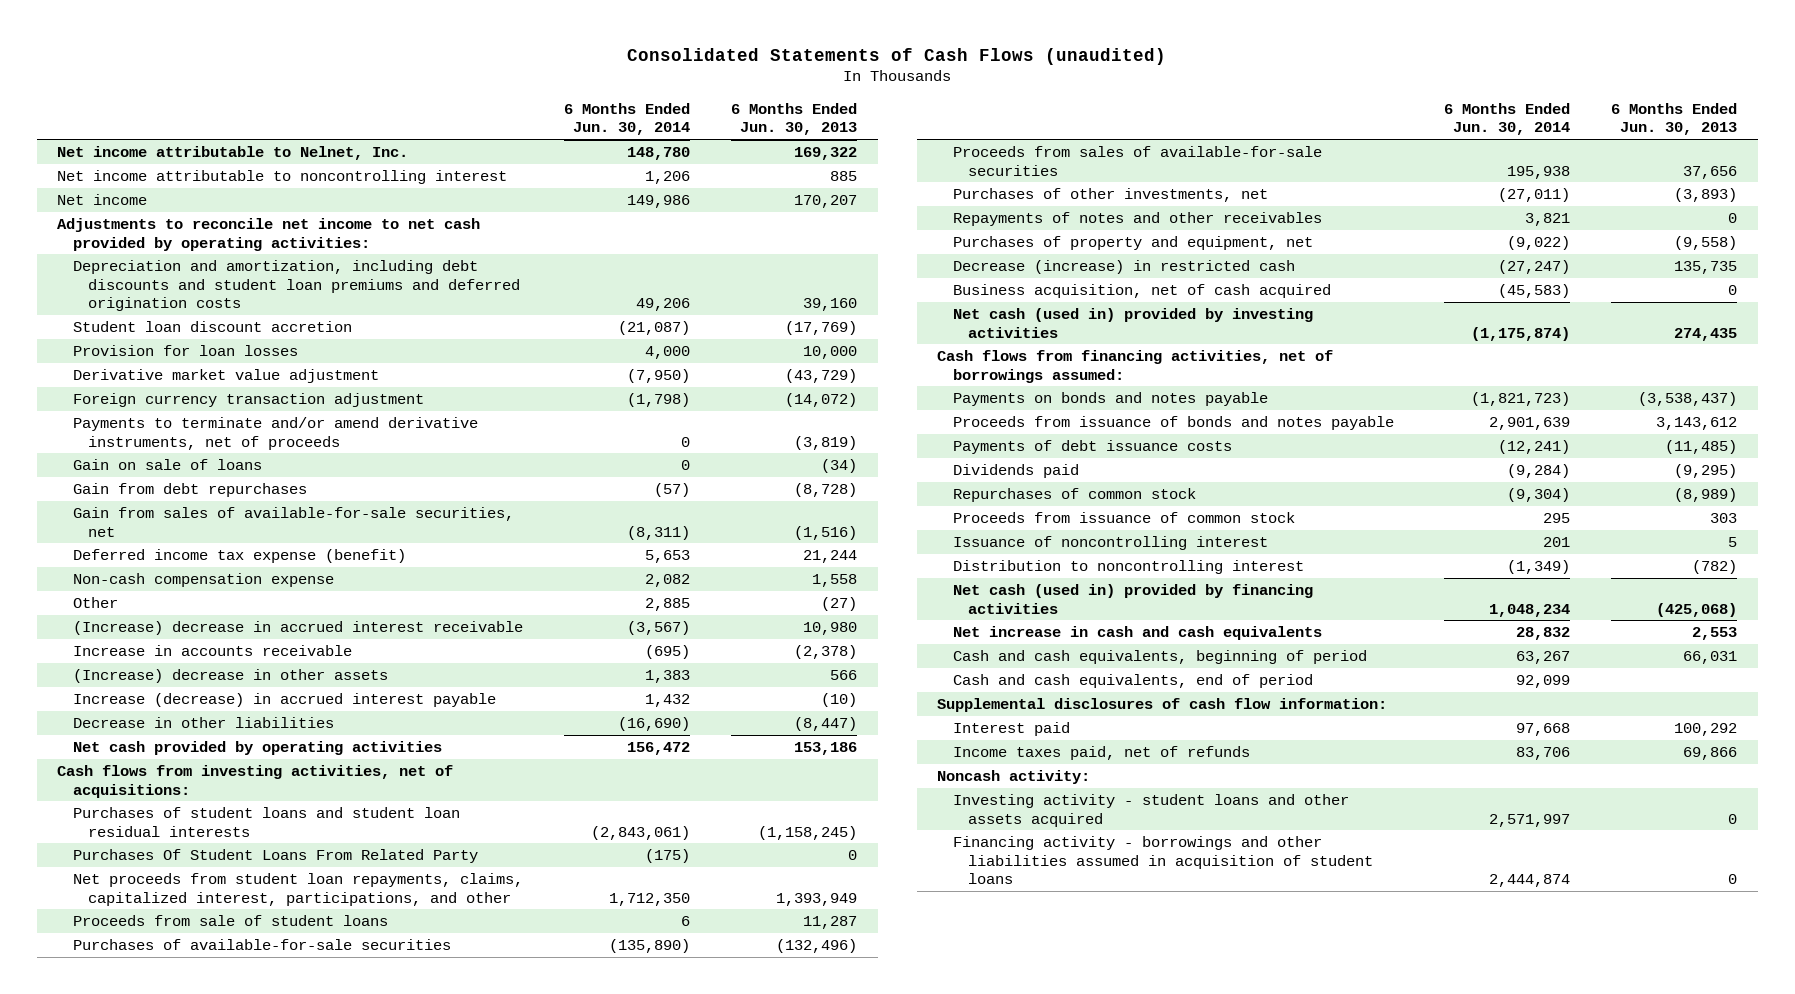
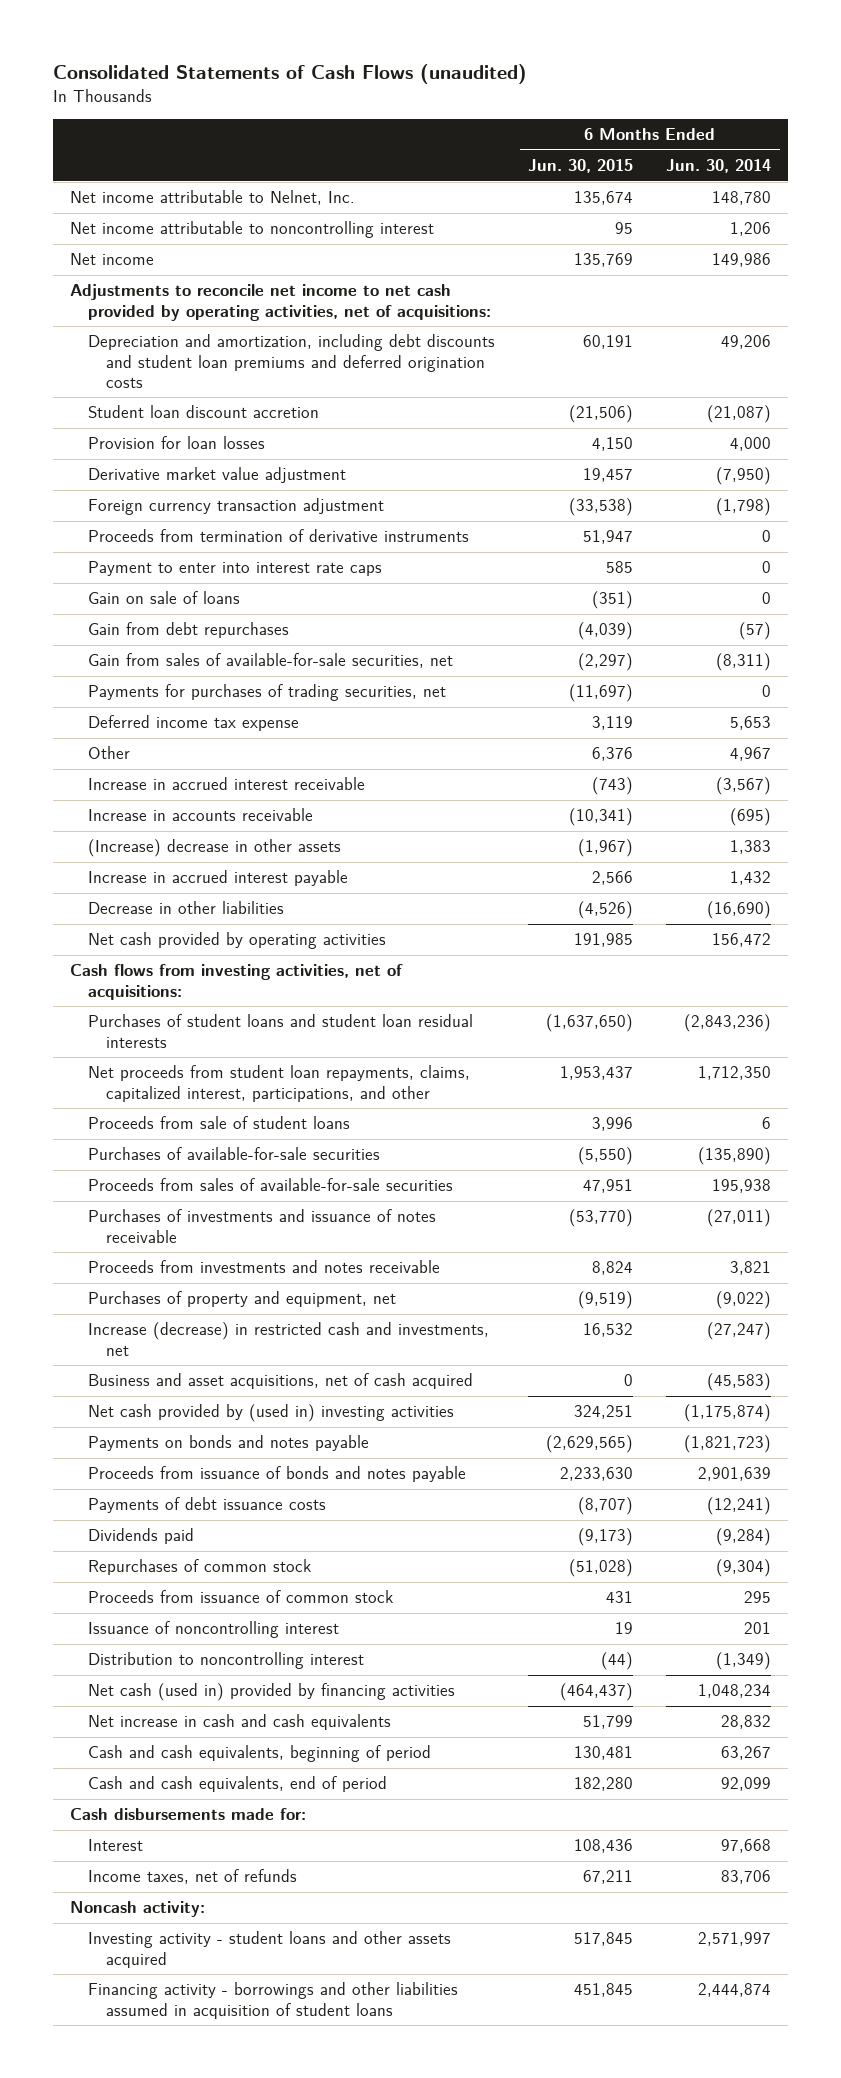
[731,102,858,136] 6 Months Ended Jun. 30, 2013 -> none
none -> [527,159,633,174] Jun. 30, 2015
[57,218,481,251] Adjustments to reconcile net income to net cash provided by operating activities: -> [69,284,491,321] Adjustments to reconcile net income to net cash provided by operating activities, net of acquisitions:
[72,417,478,450] Payments to terminate and/or amend derivative instruments, net of proceeds -> none
none -> [87,529,469,543] Proceeds from termination of derivative instruments
none -> [87,561,382,577] Payment to enter into interest rate caps
[72,573,334,588] Non-cash compensation expense -> none
none -> [87,684,446,702] Payments for purchases of trading securities, net
[72,549,406,564] Deferred income tax expense (benefit) -> [87,715,299,732] Deferred income tax expense
[645,598,691,612] 2,885 -> [730,747,772,762] 4,967
[72,621,523,636] (Increase) decrease in accrued interest receivable -> [87,777,365,791] Increase in accrued interest receivable
[72,693,496,708] Increase (decrease) in accrued interest payable -> [87,870,348,887] Increase in accrued interest payable
[72,849,478,864] Purchases Of Student Loans From Related Party -> none
[591,825,691,840] (2,843,061) -> [684,1014,772,1033] (2,843,236)
[952,188,1268,203] Purchases of other investments, net -> [87,1209,436,1243] Purchases of investments and issuance of notes receivable
[952,212,1322,227] Repayments of notes and other receivables -> [87,1260,440,1274] Proceeds from investments and notes receivable
[937,350,1334,383] Cash flows from financing activities, net of borrowings assumed: -> none
[952,260,1295,275] Decrease (increase) in restricted cash -> [87,1322,489,1356] Increase (decrease) in restricted cash and investments, net
[952,284,1331,299] Business acquisition, net of cash acquired -> [87,1373,473,1390] Business and asset acquisitions, net of cash acquired
[952,308,1313,338] Net cash (used in) provided by investing activities -> [87,1404,454,1423] Net cash provided by (used in) investing activities
[937,698,1388,713] Supplemental disclosures of cash flow information: -> none
none -> [69,1808,306,1821] Cash disbursements made for:
[952,722,1070,737] Interest paid -> [87,1839,143,1852] Interest
[952,746,1250,761] Income taxes paid, net of refunds -> [87,1869,297,1885] Income taxes, net of refunds

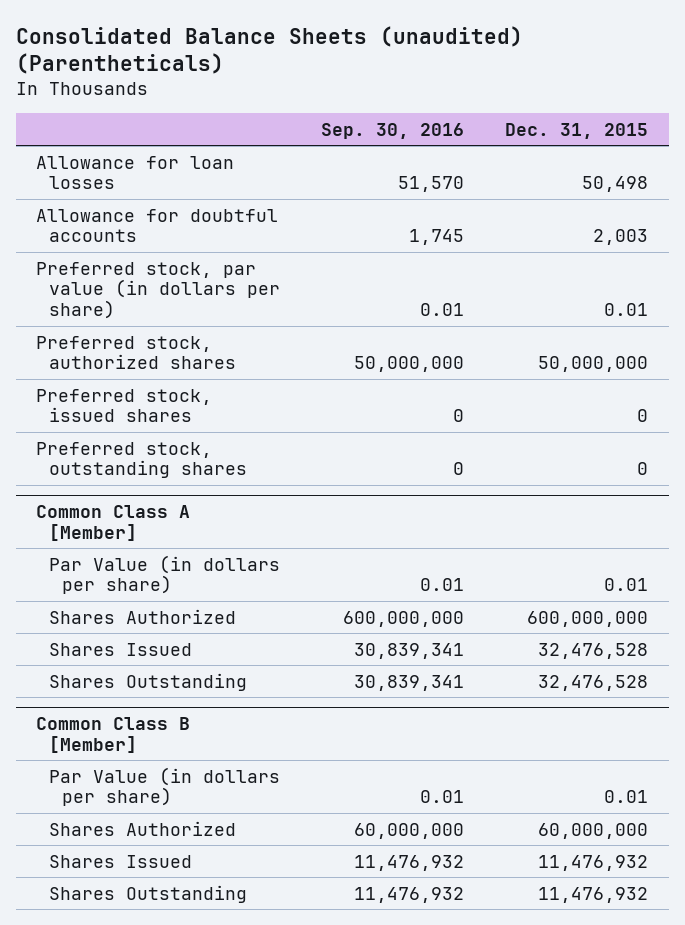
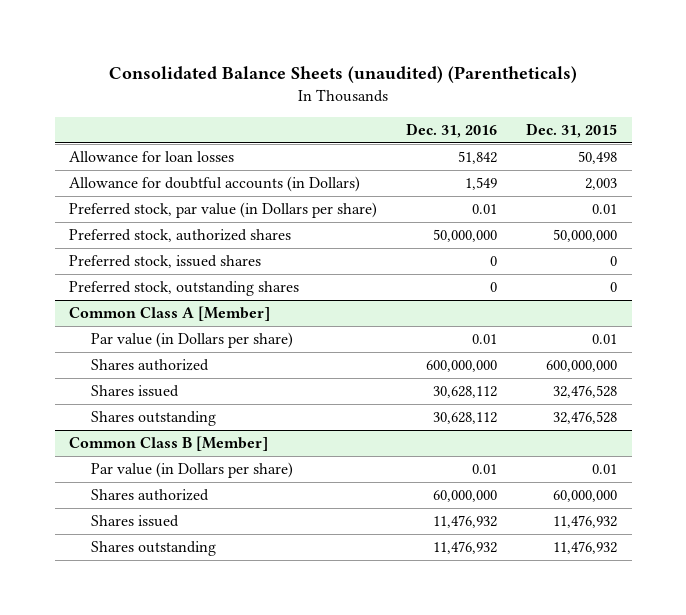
[321,122,465,139] Sep. 30, 2016 -> none
none -> [406,122,498,138] Dec. 31, 2016
[36,208,279,243] Allowance for doubtful accounts -> [69,176,361,193] Allowance for doubtful accounts (in Dollars)
[36,261,281,320] Preferred stock, par value (in dollars per share) -> [69,202,378,219] Preferred stock, par value (in Dollars per share)
[49,554,281,595] Par Value (in dollars per share) -> [90,332,293,349] Par value (in Dollars per share)
[49,608,237,624] Shares Authorized -> [90,359,209,372] Shares authorized
[49,642,193,656] Shares Issued -> [90,385,179,398] Shares issued
[49,672,248,691] Shares Outstanding -> [90,411,216,427] Shares outstanding
[49,766,281,807] Par Value (in dollars per share) -> [90,462,293,479] Par value (in Dollars per share)
[49,820,237,836] Shares Authorized -> [90,489,209,502] Shares authorized
[49,854,193,868] Shares Issued -> [90,515,179,528] Shares issued
[49,884,248,903] Shares Outstanding -> [90,541,216,557] Shares outstanding

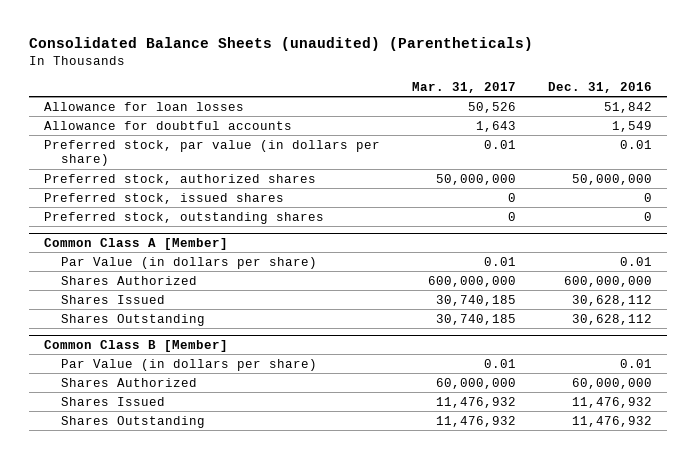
[526,122,618,138] Dec. 31, 2015 -> none
none -> [411,82,516,94] Mar. 31, 2017
[69,176,361,193] Allowance for doubtful accounts (in Dollars) -> [44,120,293,130] Allowance for doubtful accounts
[69,202,378,219] Preferred stock, par value (in Dollars per share) -> [44,139,381,167] Preferred stock, par value (in dollars per share)
[90,332,293,349] Par value (in Dollars per share) -> [60,256,317,269] Par Value (in dollars per share)
[90,359,209,372] Shares authorized -> [60,275,197,285] Shares Authorized
[90,385,179,398] Shares issued -> [60,294,165,304] Shares Issued
[90,411,216,427] Shares outstanding -> [60,313,205,326] Shares Outstanding
[90,462,293,479] Par value (in Dollars per share) -> [60,358,317,371] Par Value (in dollars per share)
[90,489,209,502] Shares authorized -> [60,377,197,387] Shares Authorized
[90,515,179,528] Shares issued -> [60,396,165,406] Shares Issued
[90,541,216,557] Shares outstanding -> [60,415,205,428] Shares Outstanding

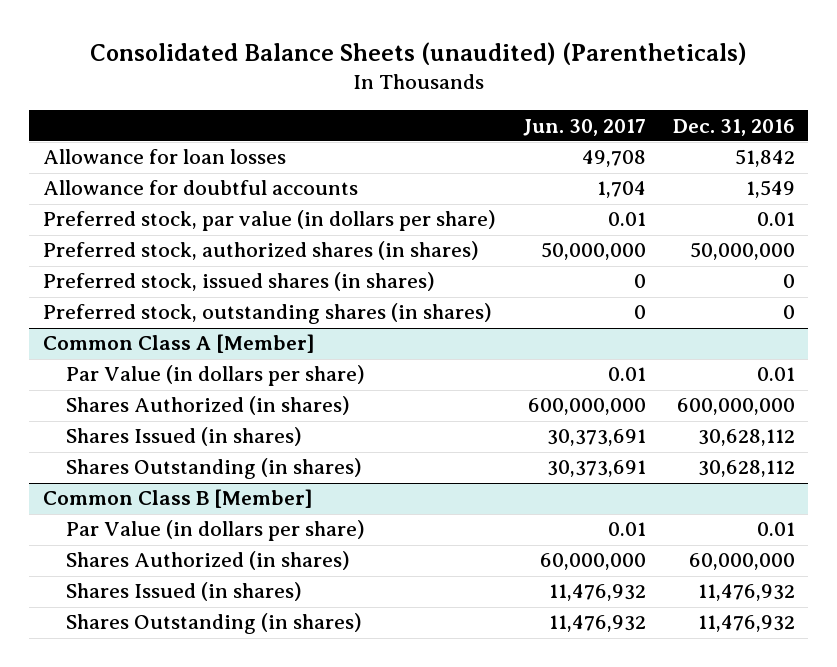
[411,82,516,94] Mar. 31, 2017 -> none
none -> [522,118,646,136] Jun. 30, 2017
[44,173,317,185] Preferred stock, authorized shares -> [42,241,479,261] Preferred stock, authorized shares (in shares)
[44,192,285,204] Preferred stock, issued shares -> [42,272,435,292] Preferred stock, issued shares (in shares)
[44,211,325,224] Preferred stock, outstanding shares -> [42,303,492,325] Preferred stock, outstanding shares (in shares)
[60,275,197,285] Shares Authorized -> [65,396,350,416] Shares Authorized (in shares)
[60,294,165,304] Shares Issued -> [65,427,302,447] Shares Issued (in shares)
[60,313,205,326] Shares Outstanding -> [65,458,362,480] Shares Outstanding (in shares)
[60,377,197,387] Shares Authorized -> [65,551,350,571] Shares Authorized (in shares)
[60,396,165,406] Shares Issued -> [65,582,302,602] Shares Issued (in shares)
[60,415,205,428] Shares Outstanding -> [65,613,362,635] Shares Outstanding (in shares)

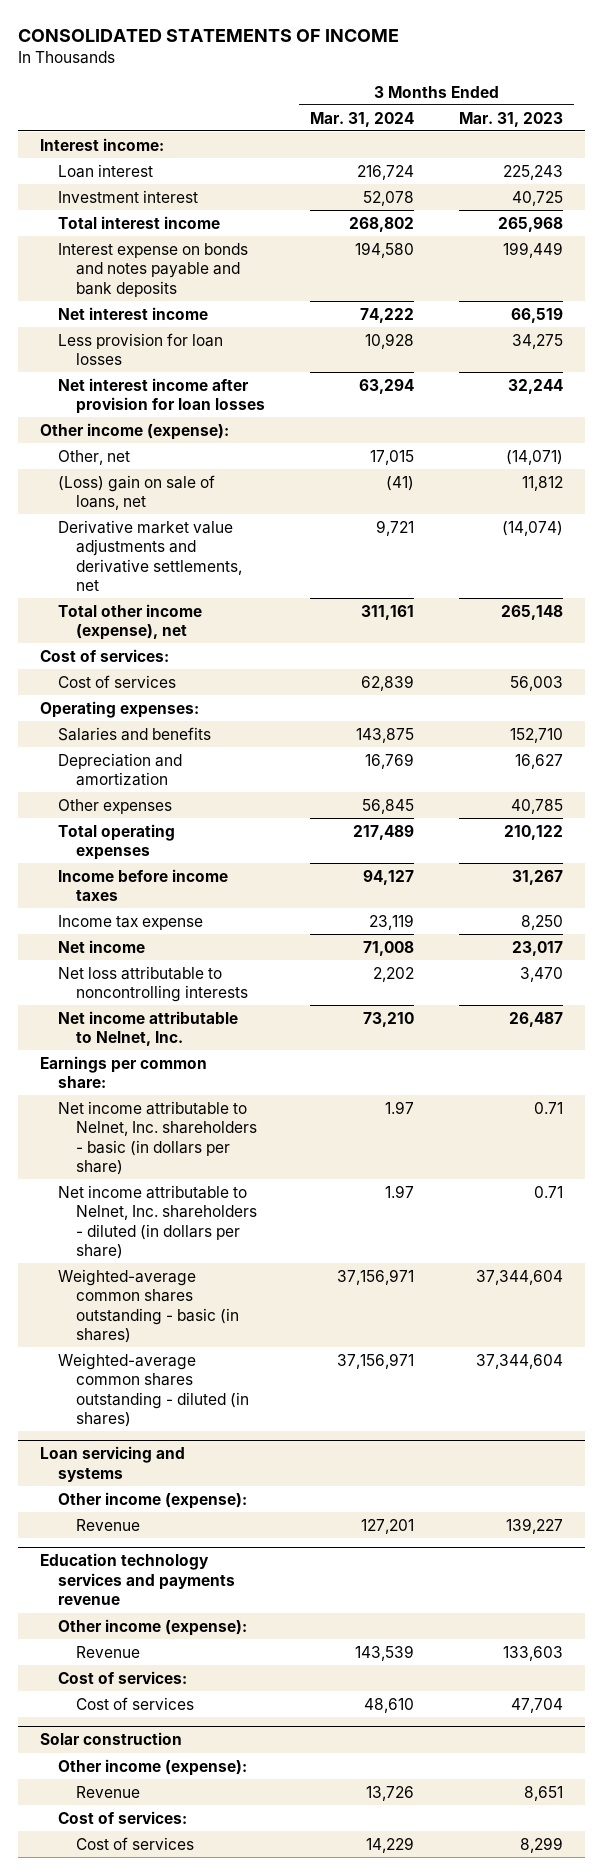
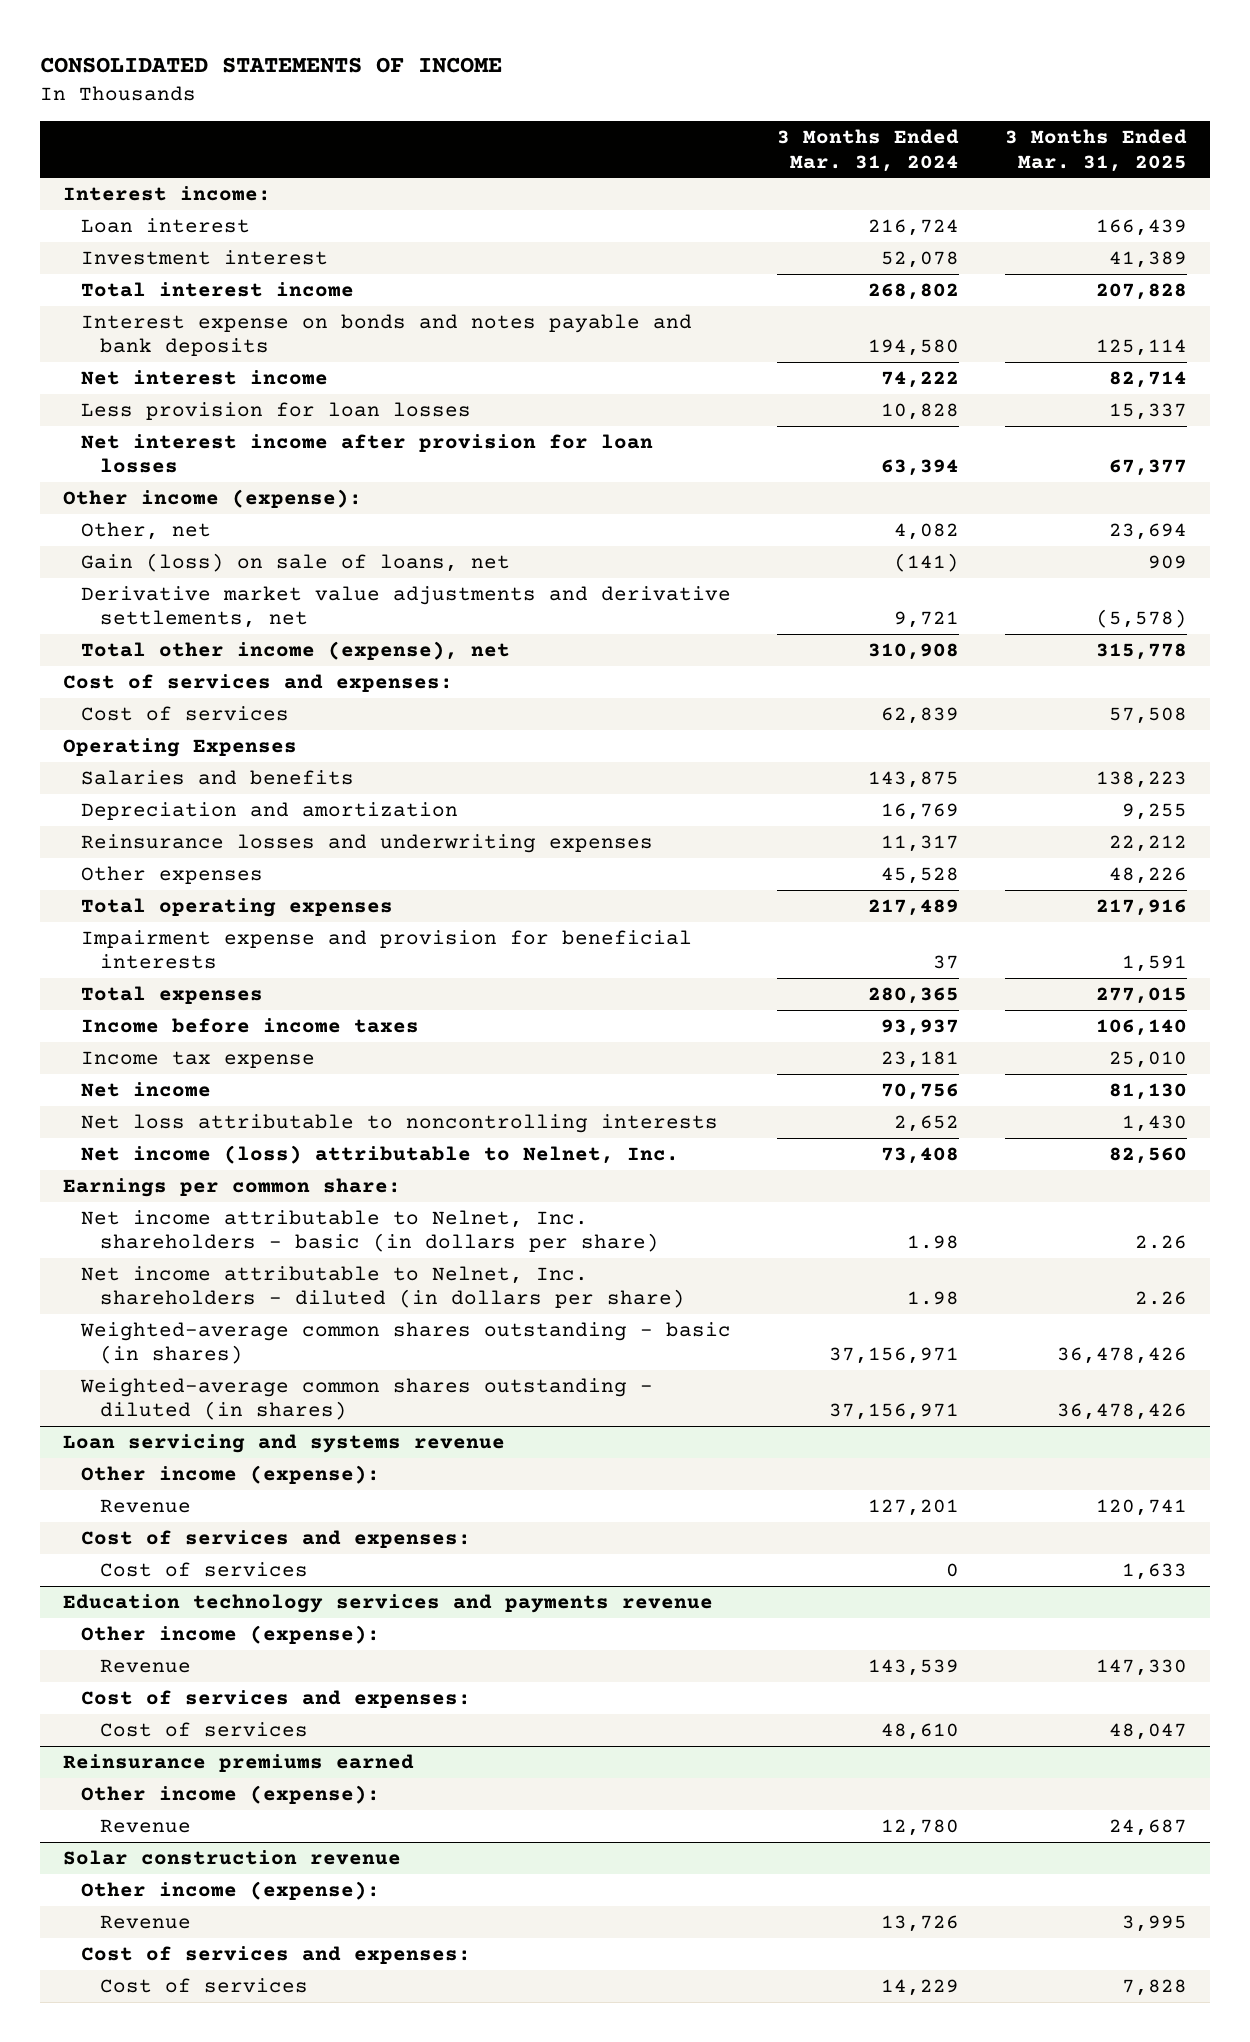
[458,111,563,127] Mar. 31, 2023 -> none
none -> [1005,129,1188,172] 3 Months Ended Mar. 31, 2025
[365,332,415,349] 10,928 -> [881,403,960,421] 10,828
[359,378,415,394] 63,294 -> [881,459,960,477] 63,394
[370,449,415,465] 17,015 -> [894,523,960,541] 4,082
[58,474,216,511] (Loss) gain on sale of loans, net -> [81,553,511,573] Gain (loss) on sale of loans, net
[386,475,415,491] (41) -> [894,553,960,573] (141)
[361,604,415,620] 311,161 -> [868,643,960,661] 310,908
[40,648,170,662] Cost of services: -> [62,674,453,693] Cost of services and expenses:
[40,700,200,718] Operating expenses: -> [62,738,297,758] Operating Expenses
none -> [81,834,654,854] Reinsurance losses and underwriting expenses
[362,798,415,814] 56,845 -> [881,867,960,885] 45,528
none -> [81,930,693,970] Impairment expense and provision for beneficial interests
none -> [81,986,264,1005] Total expenses
[363,869,415,885] 94,127 -> [881,1019,960,1037] 93,937
[369,913,415,930] 23,119 -> [881,1051,960,1069] 23,181
[363,940,415,956] 71,008 -> [881,1083,960,1101] 70,756
[373,966,415,982] 2,202 -> [894,1115,960,1133] 2,652
[58,1010,239,1047] Net income attributable to Nelnet, Inc. -> [81,1145,680,1165] Net income (loss) attributable to Nelnet, Inc.
[363,1011,415,1027] 73,210 -> [881,1147,960,1165] 73,408
[385,1100,415,1114] 1.97 -> [907,1235,960,1250] 1.98
[385,1184,415,1198] 1.97 -> [907,1291,960,1306] 1.98
[40,1446,186,1482] Loan servicing and systems -> [62,1434,505,1454] Loan servicing and systems revenue
none -> [81,1530,472,1549] Cost of services and expenses:
none -> [99,1562,308,1578] Cost of services
[58,1670,188,1684] Cost of services: -> [81,1690,472,1709] Cost of services and expenses:
[40,1732,183,1746] Solar construction -> none
none -> [62,1754,414,1773] Reinsurance premiums earned
none -> [99,1819,191,1834] Revenue
none -> [62,1850,401,1866] Solar construction revenue
none -> [81,1881,381,1901] Other income (expense):
[58,1810,188,1824] Cost of services: -> [81,1946,472,1965] Cost of services and expenses:

